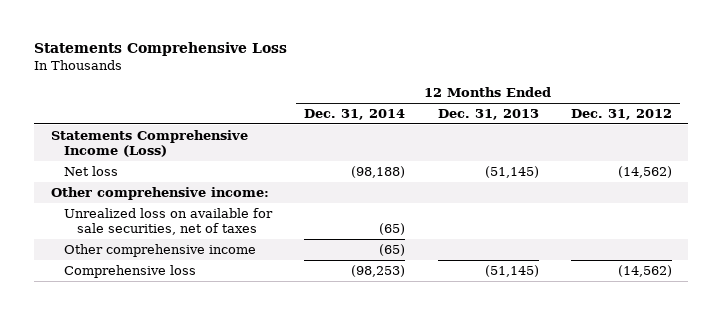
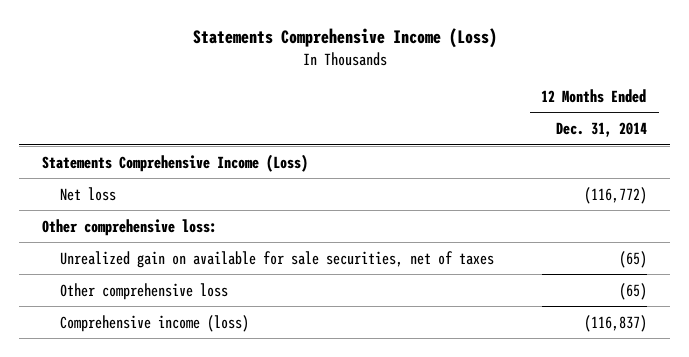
[34,42,288,57] Statements Comprehensive Loss -> [192,28,497,49] Statements Comprehensive Income (Loss)
[437,109,539,121] Dec. 31, 2013 -> none
[571,109,673,121] Dec. 31, 2012 -> none
[351,165,406,178] (98,188) -> [583,186,647,204] (116,772)
[50,186,269,200] Other comprehensive income: -> [42,218,218,236] Other comprehensive loss:
[63,207,273,236] Unrealized loss on available for sale securities, net of taxes -> [60,250,495,268] Unrealized gain on available for sale securities, net of taxes
[63,243,256,257] Other comprehensive income -> [60,282,229,300] Other comprehensive loss
[63,264,196,278] Comprehensive loss -> [60,314,250,332] Comprehensive income (loss)
[351,264,406,277] (98,253) -> [583,314,647,332] (116,837)

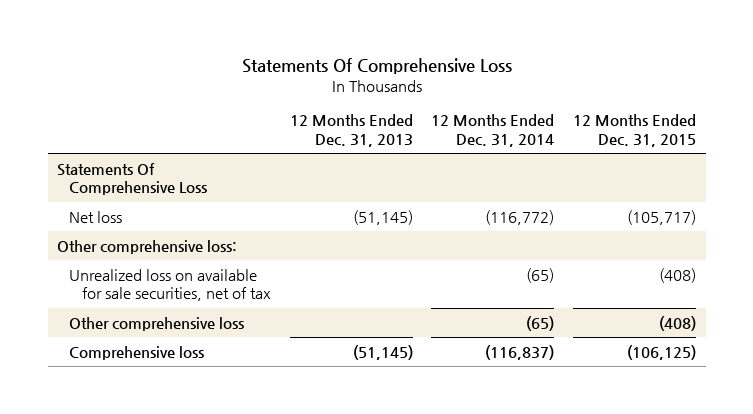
[192,28,497,49] Statements Comprehensive Income (Loss) -> [241,57,512,74] Statements Of Comprehensive Loss
none -> [289,114,413,147] 12 Months Ended Dec. 31, 2013
none -> [573,114,697,147] 12 Months Ended Dec. 31, 2015
[42,153,309,172] Statements Comprehensive Income (Loss) -> [57,162,208,196] Statements Of Comprehensive Loss
[60,250,495,268] Unrealized gain on available for sale securities, net of taxes -> [69,268,271,302] Unrealized loss on available for sale securities, net of tax
[60,314,250,332] Comprehensive income (loss) -> [69,345,205,360] Comprehensive loss

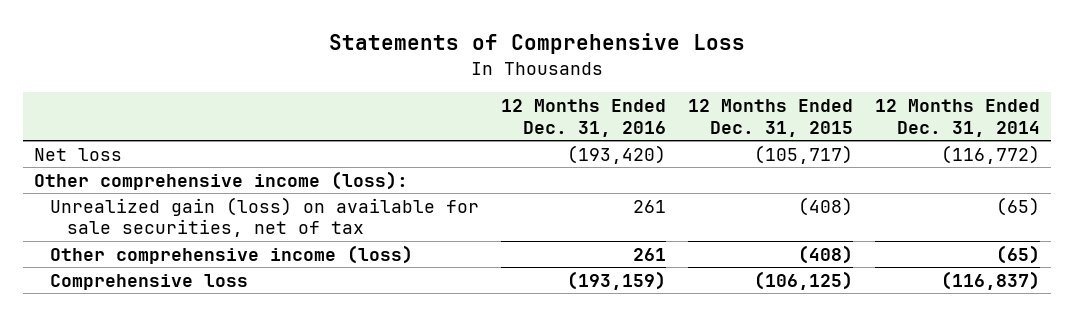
[241,57,512,74] Statements Of Comprehensive Loss -> [328,33,745,55] Statements of Comprehensive Loss
[289,114,413,147] 12 Months Ended Dec. 31, 2013 -> none
none -> [501,99,667,137] 12 Months Ended Dec. 31, 2016
[57,162,208,196] Statements Of Comprehensive Loss -> none
[57,239,238,254] Other comprehensive loss: -> [33,170,408,190] Other comprehensive income (loss):
[69,268,271,302] Unrealized loss on available for sale securities, net of tax -> [50,196,480,238] Unrealized gain (loss) on available for sale securities, net of tax
[69,316,245,331] Other comprehensive loss -> [50,244,414,264] Other comprehensive income (loss)

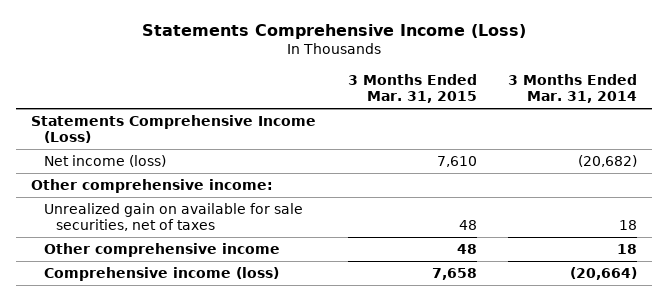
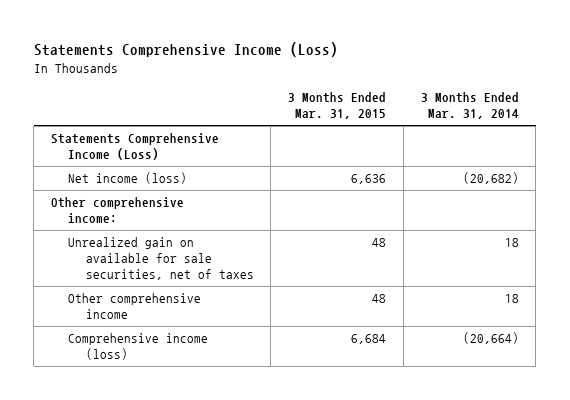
[436,156,477,168] 7,610 -> [351,174,387,185] 6,636
[431,268,477,281] 7,658 -> [351,334,387,345] 6,684

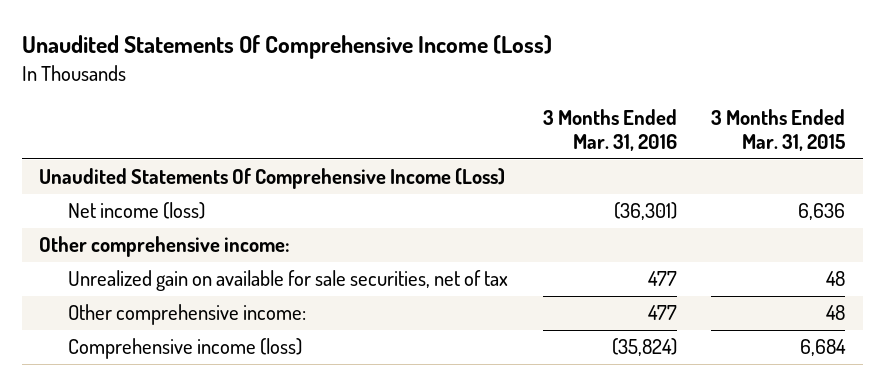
[33,42,338,58] Statements Comprehensive Income (Loss) -> [21,35,552,60] Unaudited Statements Of Comprehensive Income (Loss)
[420,92,519,120] 3 Months Ended Mar. 31, 2014 -> none
none -> [542,109,677,152] 3 Months Ended Mar. 31, 2016
[51,133,220,161] Statements Comprehensive Income (Loss) -> [39,168,506,190] Unaudited Statements Of Comprehensive Income (Loss)
[68,237,254,281] Unrealized gain on available for sale securities, net of taxes -> [67,270,508,292] Unrealized gain on available for sale securities, net of tax
[68,293,202,320] Other comprehensive income -> [67,304,306,326] Other comprehensive income:

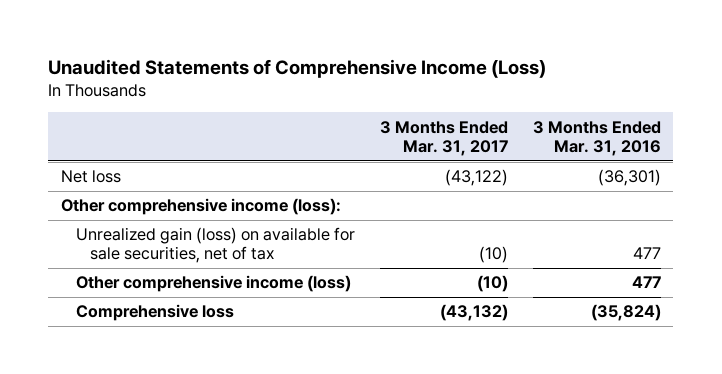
[21,35,552,60] Unaudited Statements Of Comprehensive Income (Loss) -> [48,58,547,78] Unaudited Statements of Comprehensive Income (Loss)
[711,109,846,152] 3 Months Ended Mar. 31, 2015 -> none
none -> [379,120,508,156] 3 Months Ended Mar. 31, 2017
[39,168,506,190] Unaudited Statements Of Comprehensive Income (Loss) -> none
[67,202,205,220] Net income (loss) -> [60,170,121,184] Net loss
[39,236,291,258] Other comprehensive income: -> [60,198,341,216] Other comprehensive income (loss):
[67,270,508,292] Unrealized gain on available for sale securities, net of tax -> [75,227,355,264] Unrealized gain (loss) on available for sale securities, net of tax
[67,304,306,326] Other comprehensive income: -> [75,275,351,293] Other comprehensive income (loss)
[67,338,302,360] Comprehensive income (loss) -> [75,304,234,322] Comprehensive loss

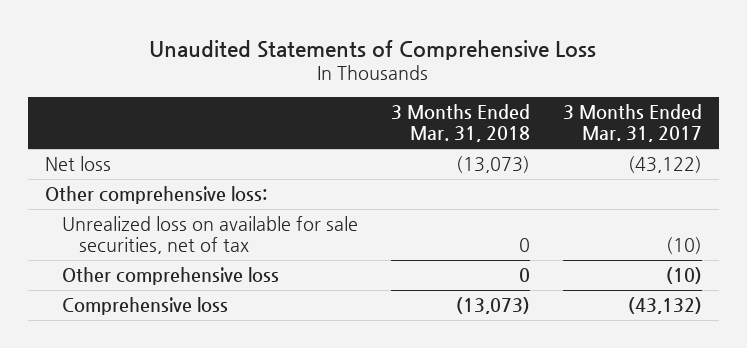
[48,58,547,78] Unaudited Statements of Comprehensive Income (Loss) -> [149,39,597,60] Unaudited Statements of Comprehensive Loss
[532,120,661,156] 3 Months Ended Mar. 31, 2016 -> none
none -> [390,104,530,143] 3 Months Ended Mar. 31, 2018
[60,198,341,216] Other comprehensive income (loss): -> [44,186,267,205] Other comprehensive loss:
[75,227,355,264] Unrealized gain (loss) on available for sale securities, net of tax -> [61,216,358,255] Unrealized loss on available for sale securities, net of tax
[75,275,351,293] Other comprehensive income (loss) -> [61,267,279,286] Other comprehensive loss

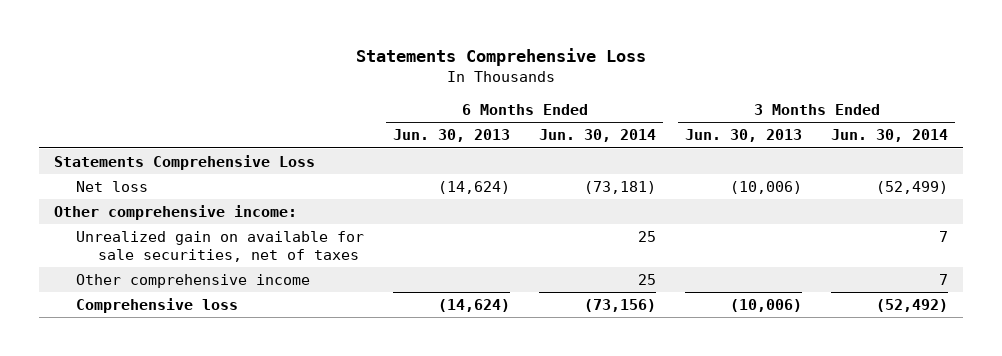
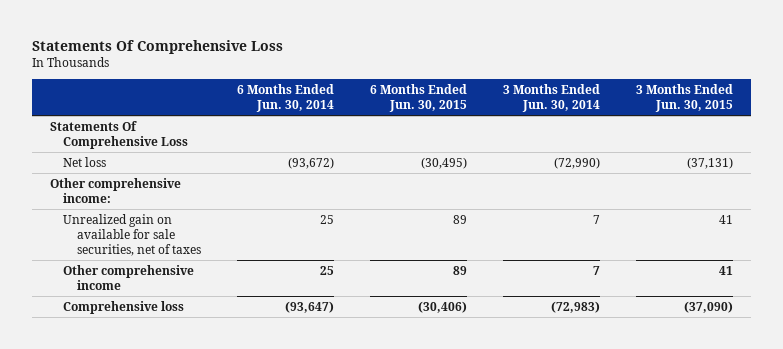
[356,48,647,67] Statements Comprehensive Loss -> [32,39,284,54] Statements Of Comprehensive Loss
[393,129,511,143] Jun. 30, 2013 -> none
[685,129,803,143] Jun. 30, 2013 -> none
none -> [369,83,467,113] 6 Months Ended Jun. 30, 2015
none -> [635,83,733,113] 3 Months Ended Jun. 30, 2015
[53,155,315,171] Statements Comprehensive Loss -> [50,120,189,150] Statements Of Comprehensive Loss
[584,181,657,195] (73,181) -> [287,156,334,169] (93,672)
[876,181,949,195] (52,499) -> [553,156,600,169] (72,990)
[584,299,657,313] (73,156) -> [284,300,334,313] (93,647)
[876,299,949,313] (52,492) -> [550,300,600,313] (72,983)

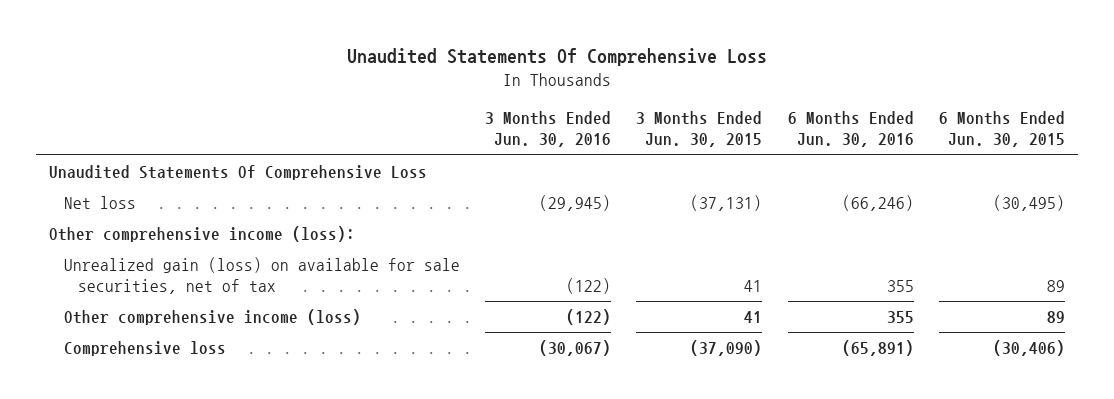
[32,39,284,54] Statements Of Comprehensive Loss -> [347,48,768,67] Unaudited Statements Of Comprehensive Loss
[236,83,334,113] 6 Months Ended Jun. 30, 2014 -> none
[502,83,600,113] 3 Months Ended Jun. 30, 2014 -> none
none -> [484,111,611,148] 3 Months Ended Jun. 30, 2016
none -> [787,111,914,148] 6 Months Ended Jun. 30, 2016
[50,120,189,150] Statements Of Comprehensive Loss -> [48,164,427,180] Unaudited Statements Of Comprehensive Loss
[50,177,182,204] Other comprehensive income: -> [48,225,355,242] Other comprehensive income (loss):
[63,213,201,257] Unrealized gain on available for sale securities, net of taxes -> [63,256,460,295] Unrealized gain (loss) on available for sale securities, net of tax
[63,264,195,291] Other comprehensive income -> [63,308,361,325] Other comprehensive income (loss)

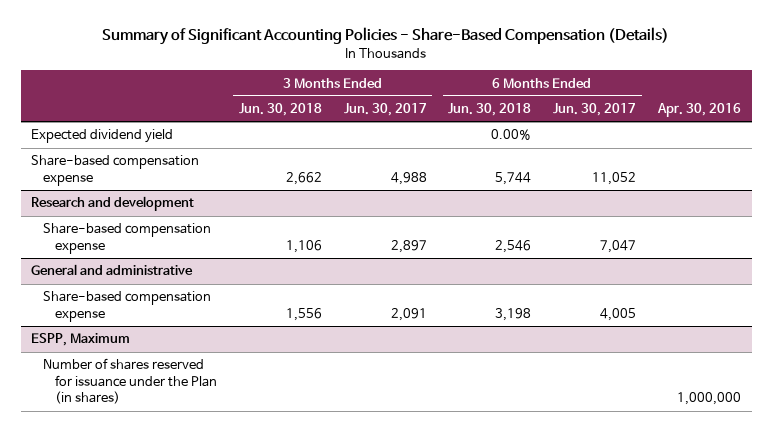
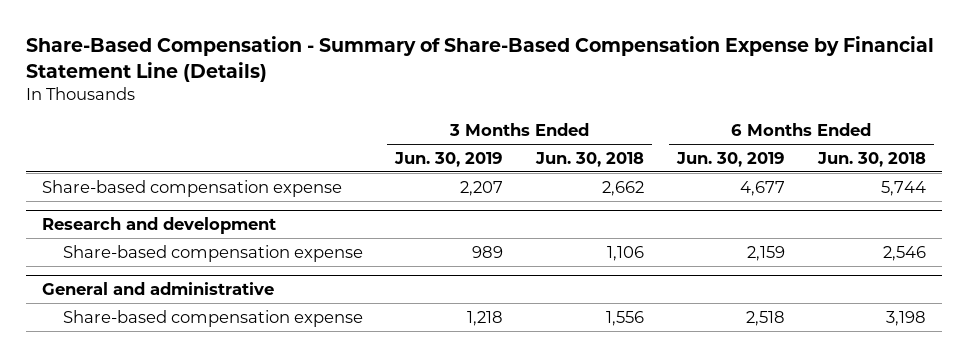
[102,27,670,46] Summary of Significant Accounting Policies - Share-Based Compensation (Details) -> [26,35,935,82] Share-Based Compensation - Summary of Share-Based Compensation Expense by Financial Statement Line (Details)
[343,103,427,117] Jun. 30, 2017 -> none
[553,103,637,117] Jun. 30, 2017 -> none
[657,103,742,118] Apr. 30, 2016 -> none
none -> [394,151,504,167] Jun. 30, 2019
none -> [675,151,785,167] Jun. 30, 2019
[31,129,174,144] Expected dividend yield -> none
[31,333,131,347] ESPP, Maximum -> none
[43,358,217,405] Number of shares reserved for issuance under the Plan (in shares) -> none

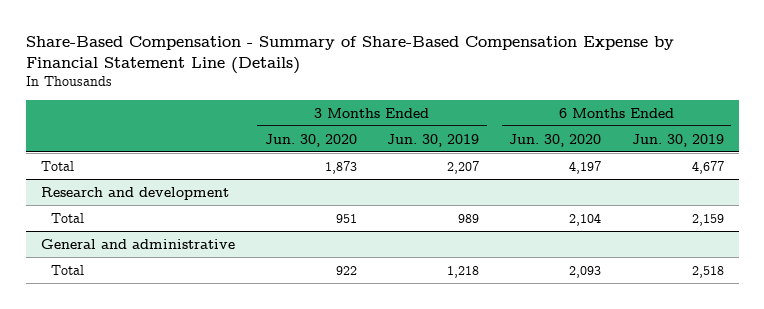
[535,151,645,167] Jun. 30, 2018 -> none
[816,151,926,167] Jun. 30, 2018 -> none
none -> [265,133,358,147] Jun. 30, 2020
none -> [509,133,602,147] Jun. 30, 2020
[42,179,343,197] Share-based compensation expense -> [40,160,74,171] Total
[62,244,363,262] Share-based compensation expense -> [50,212,84,223] Total
[62,309,363,327] Share-based compensation expense -> [50,264,84,275] Total

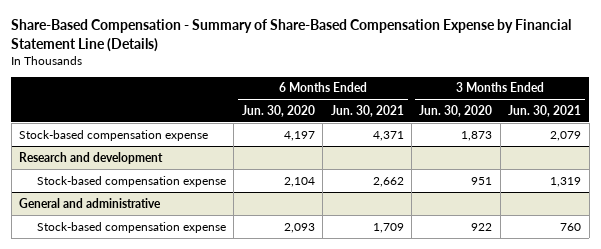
[387,133,480,147] Jun. 30, 2019 -> none
[631,133,724,147] Jun. 30, 2019 -> none
none -> [330,104,404,117] Jun. 30, 2021
none -> [508,104,582,117] Jun. 30, 2021
[40,160,74,171] Total -> [19,129,209,141] Stock-based compensation expense
[50,212,84,223] Total -> [36,175,226,187] Stock-based compensation expense
[50,264,84,275] Total -> [36,221,226,233] Stock-based compensation expense

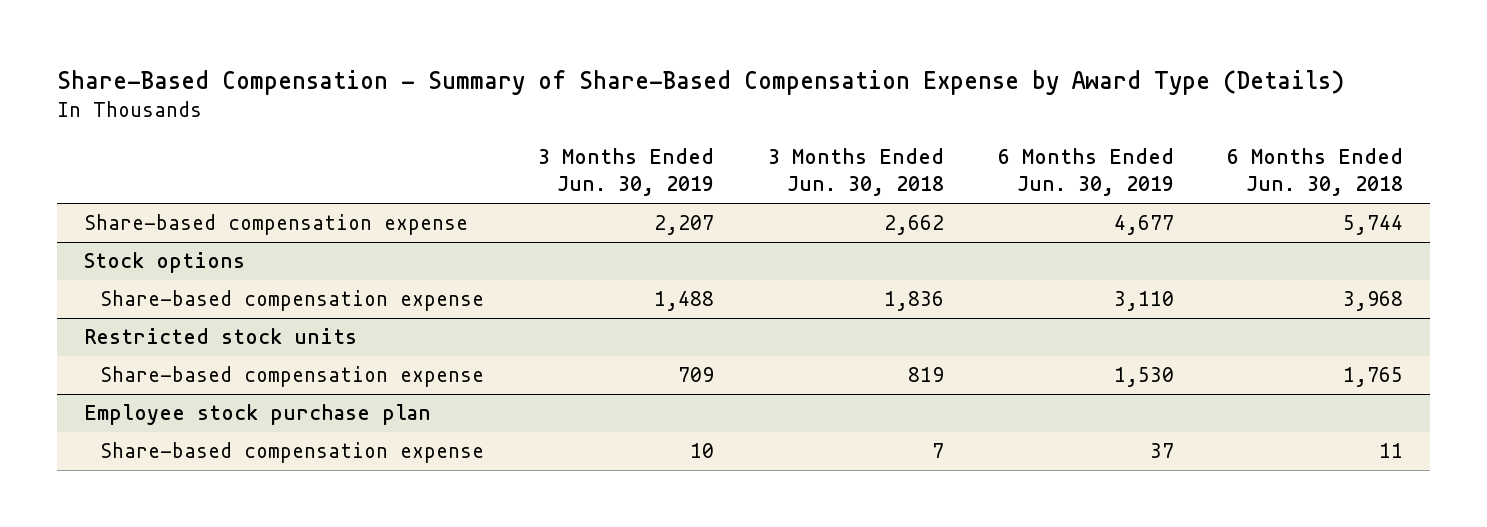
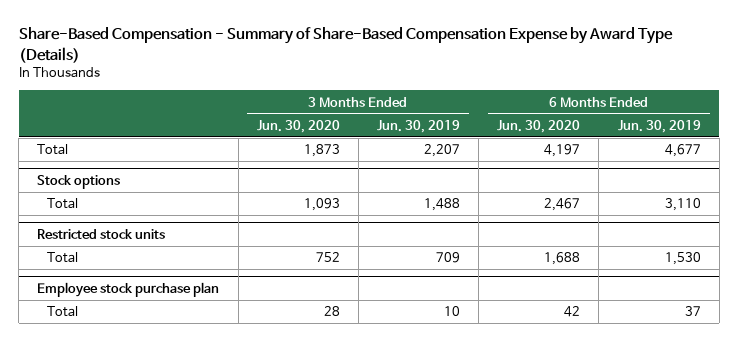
[767,148,944,197] 3 Months Ended Jun. 30, 2018 -> none
[1227,148,1404,197] 6 Months Ended Jun. 30, 2018 -> none
none -> [256,120,340,134] Jun. 30, 2020
none -> [497,120,581,134] Jun. 30, 2020
[84,214,469,236] Share-based compensation expense -> [37,144,69,156] Total
[99,290,484,312] Share-based compensation expense -> [47,198,79,210] Total
[99,366,484,388] Share-based compensation expense -> [47,252,79,264] Total
[99,442,484,464] Share-based compensation expense -> [47,306,79,318] Total

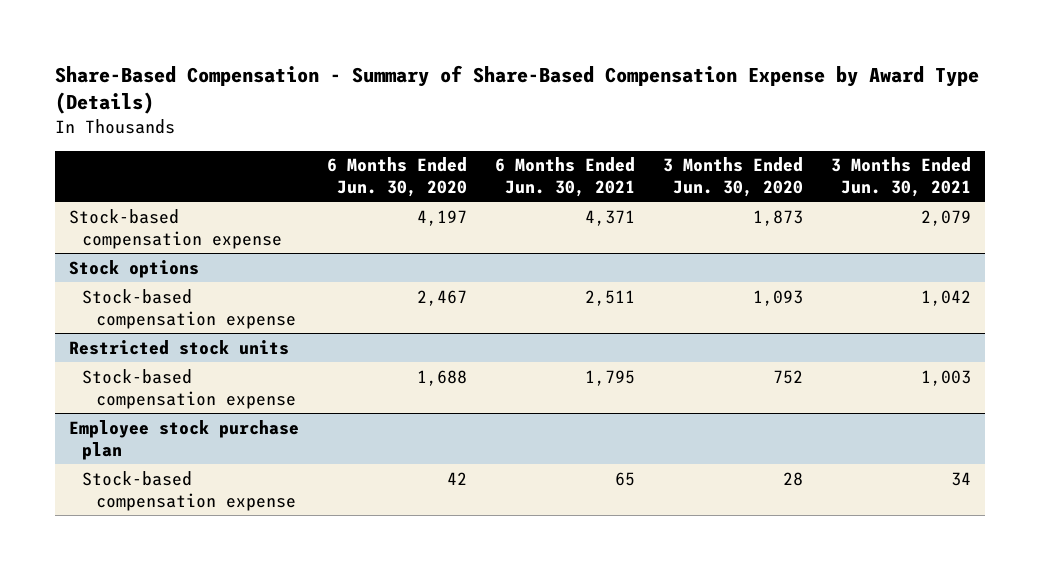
[377,120,461,134] Jun. 30, 2019 -> none
[617,120,701,134] Jun. 30, 2019 -> none
none -> [494,157,635,198] 6 Months Ended Jun. 30, 2021
none -> [830,157,971,198] 3 Months Ended Jun. 30, 2021
[37,144,69,156] Total -> [68,208,283,249] Stock-based compensation expense
[47,198,79,210] Total -> [82,288,296,329] Stock-based compensation expense
[47,252,79,264] Total -> [82,368,296,409] Stock-based compensation expense
[47,306,79,318] Total -> [82,470,296,511] Stock-based compensation expense

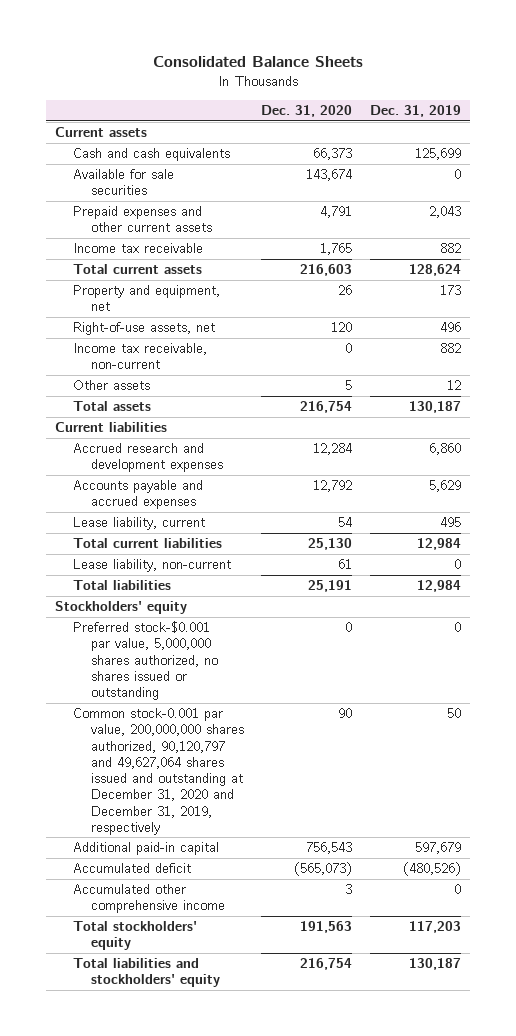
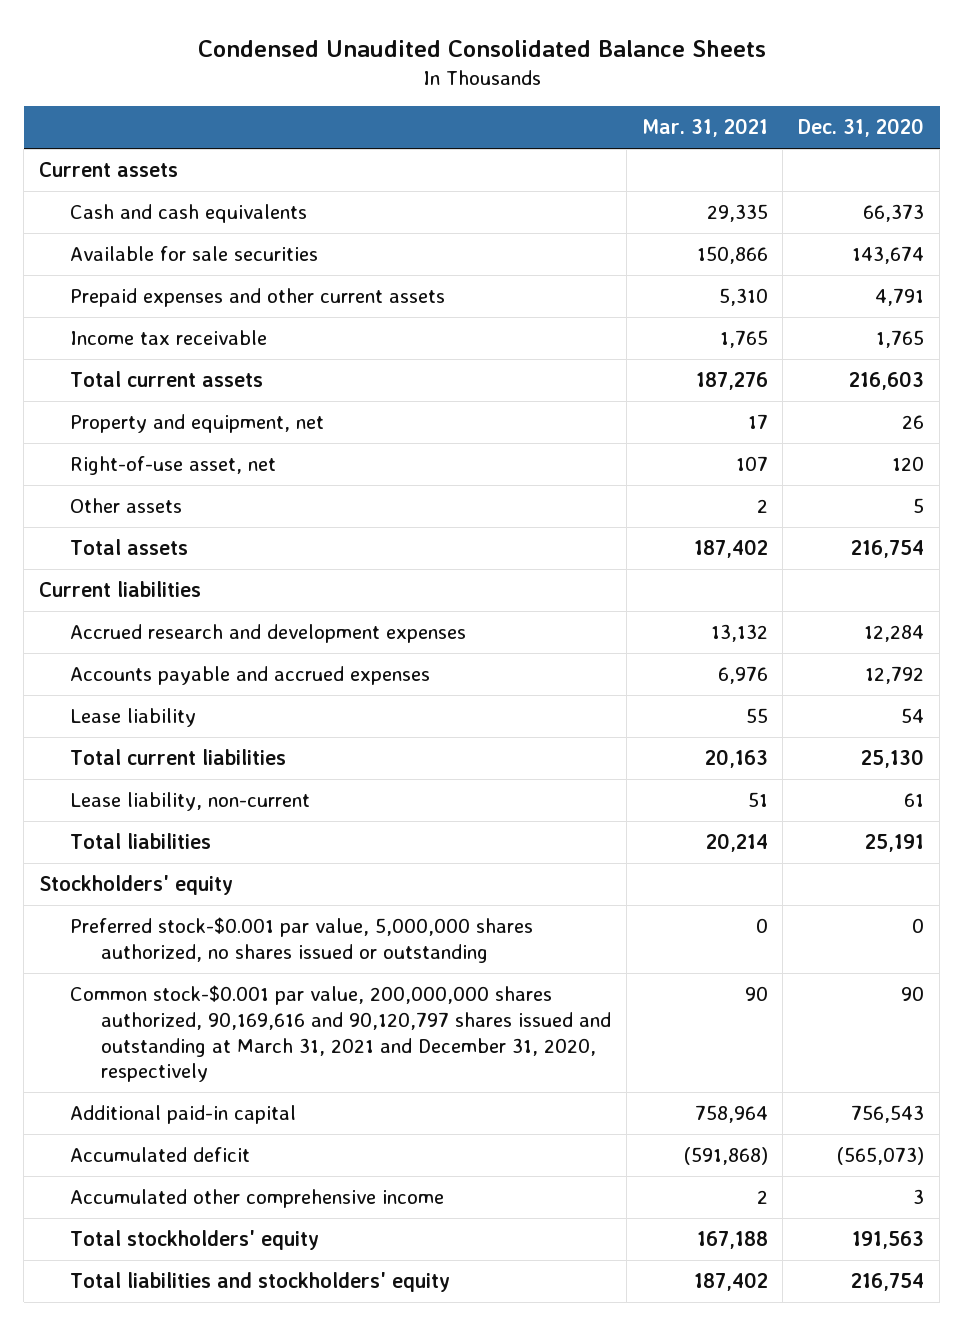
[152,56,363,68] Consolidated Balance Sheets -> [197,39,766,57] Condensed Unaudited Consolidated Balance Sheets
[370,104,462,117] Dec. 31, 2019 -> none
none -> [641,118,768,138] Mar. 31, 2021
[72,343,207,370] Income tax receivable, non-current -> none
[72,322,215,336] Right-of-use assets, net -> [69,456,276,476] Right-of-use asset, net
[72,517,205,531] Lease liability, current -> [69,708,196,728] Lease liability
[72,708,244,835] Common stock-0.001 par value, 200,000,000 shares authorized, 90,120,797 and 49,627,064 shares issued and outstanding at December 31, 2020 and December 31, 2019, respectively -> [69,985,611,1083] Common stock-$0.001 par value, 200,000,000 shares authorized, 90,169,616 and 90,120,797 shares issued and outstanding at March 31, 2021 and December 31, 2020, respectively

